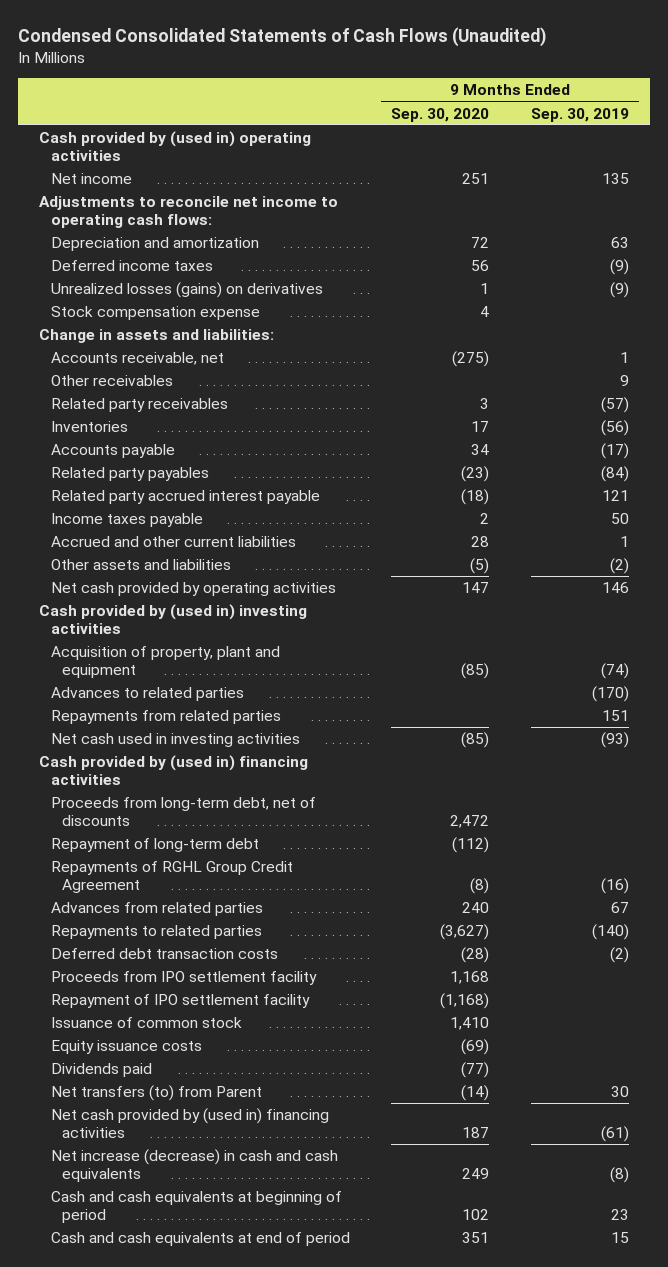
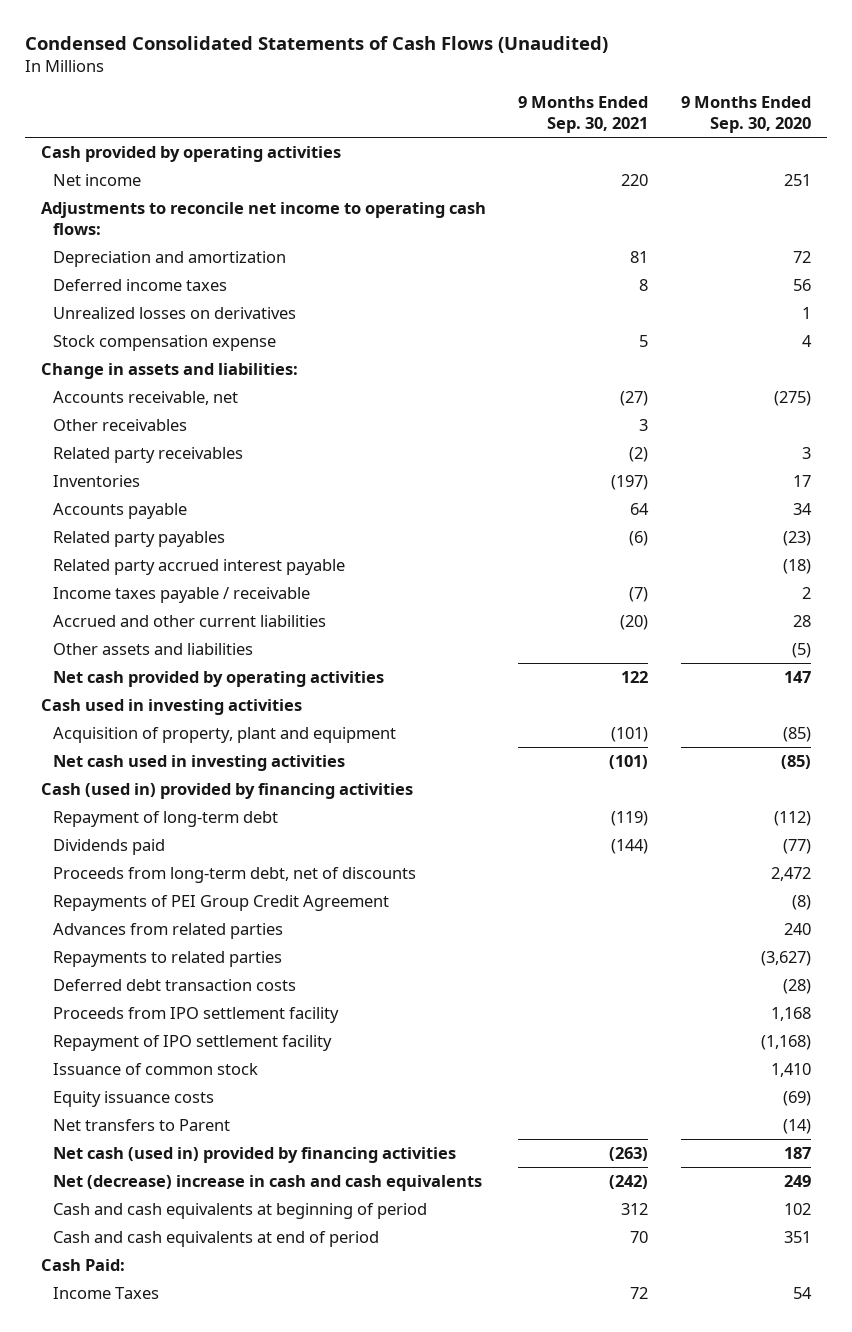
[530,107,629,122] Sep. 30, 2019 -> none
none -> [518,96,649,133] 9 Months Ended Sep. 30, 2021
[38,131,311,162] Cash provided by (used in) operating activities -> [41,146,342,163] Cash provided by operating activities
[50,282,323,299] Unrealized losses (gains) on derivatives -> [52,307,296,320] Unrealized losses on derivatives
[50,513,203,528] Income taxes payable -> [52,587,310,604] Income taxes payable / receivable
[38,604,307,635] Cash provided by (used in) investing activities -> [41,699,303,716] Cash used in investing activities
[50,687,244,702] Advances to related parties -> none
[50,710,281,725] Repayments from related parties -> none
[38,755,308,786] Cash provided by (used in) financing activities -> [41,783,414,800] Cash (used in) provided by financing activities
[50,1063,152,1078] Dividends paid -> [52,839,165,856] Dividends paid
[50,797,316,827] Proceeds from long-term debt, net of discounts -> [52,867,416,884] Proceeds from long-term debt, net of discounts
[50,861,293,894] Repayments of RGHL Group Credit Agreement -> [52,895,389,912] Repayments of PEI Group Credit Agreement
[50,1085,262,1102] Net transfers (to) from Parent -> [52,1119,230,1132] Net transfers to Parent
[50,1108,329,1139] Net cash provided by (used in) financing activities -> [52,1147,456,1164] Net cash (used in) provided by financing activities
[50,1149,338,1183] Net increase (decrease) in cash and cash equivalents -> [52,1175,482,1192] Net (decrease) increase in cash and cash equivalents
none -> [41,1259,126,1272] Cash Paid:
none -> [52,1287,159,1300] Income Taxes

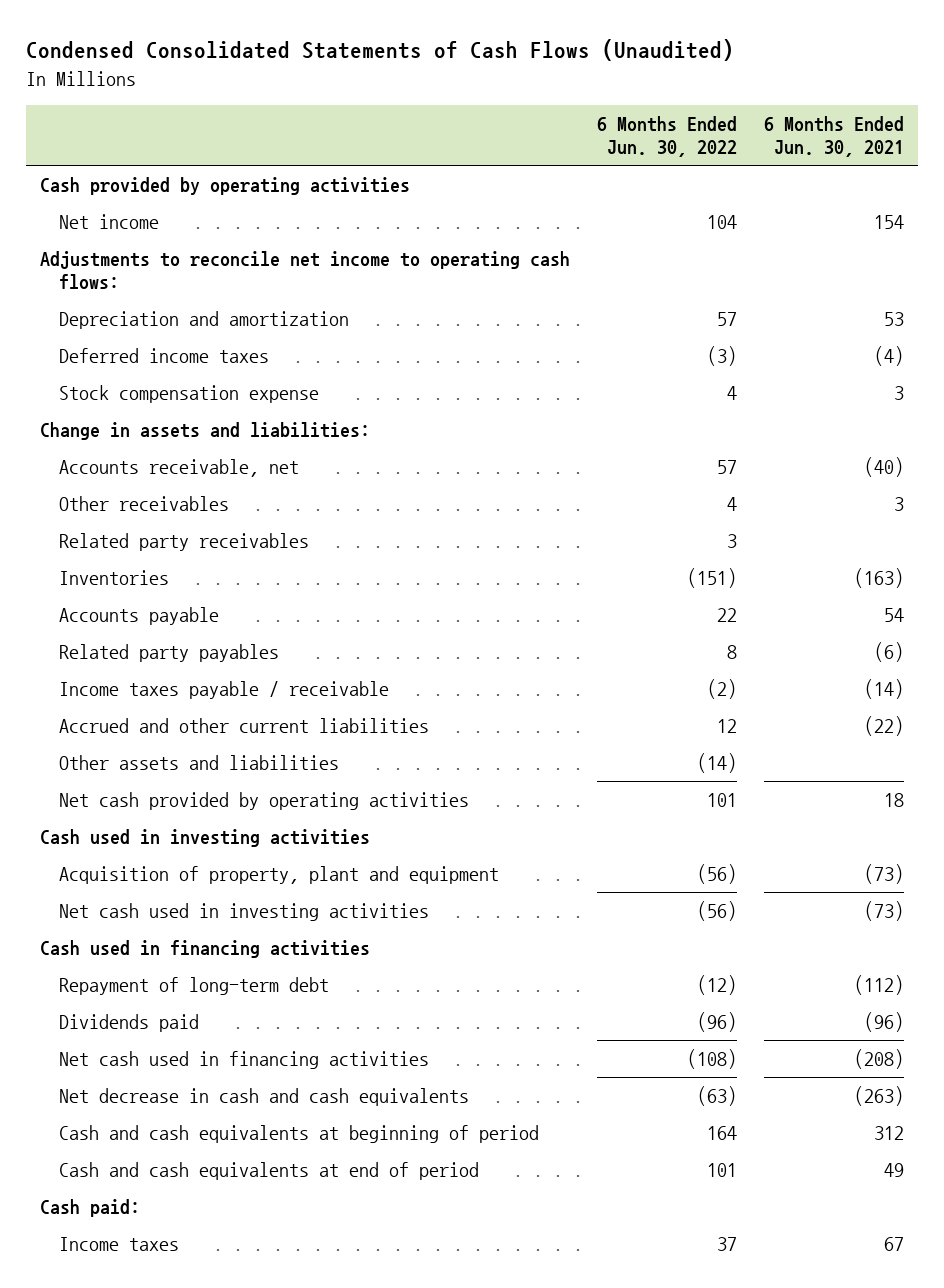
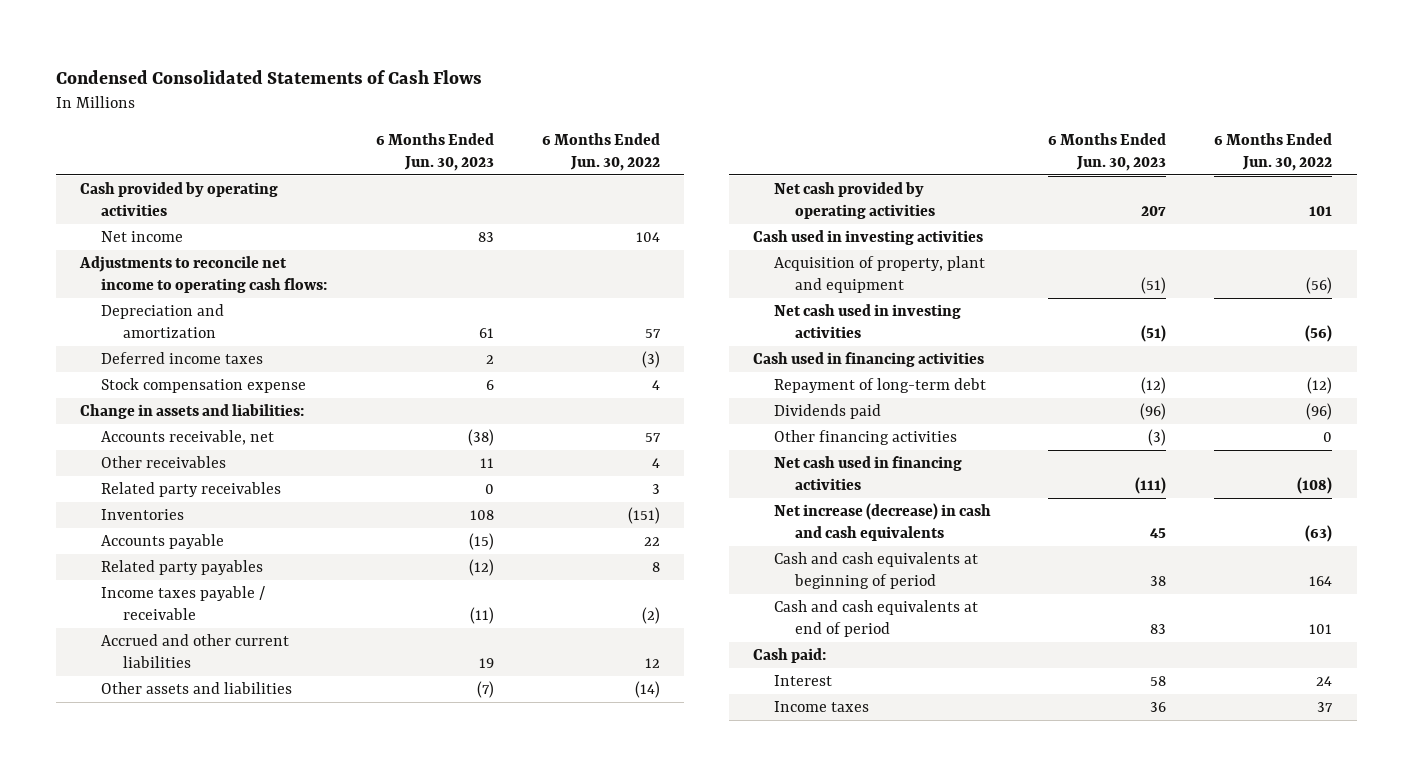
[26,39,735,62] Condensed Consolidated Statements of Cash Flows (Unaudited) -> [56,70,483,85] Condensed Consolidated Statements of Cash Flows
[764,115,905,158] 6 Months Ended Jun. 30, 2021 -> none
none -> [375,132,494,171] 6 Months Ended Jun. 30, 2023
none -> [774,430,958,446] Other financing activities
[58,1087,469,1106] Net decrease in cash and cash equivalents -> [774,503,992,542] Net increase (decrease) in cash and cash equivalents
none -> [774,675,833,687] Interest

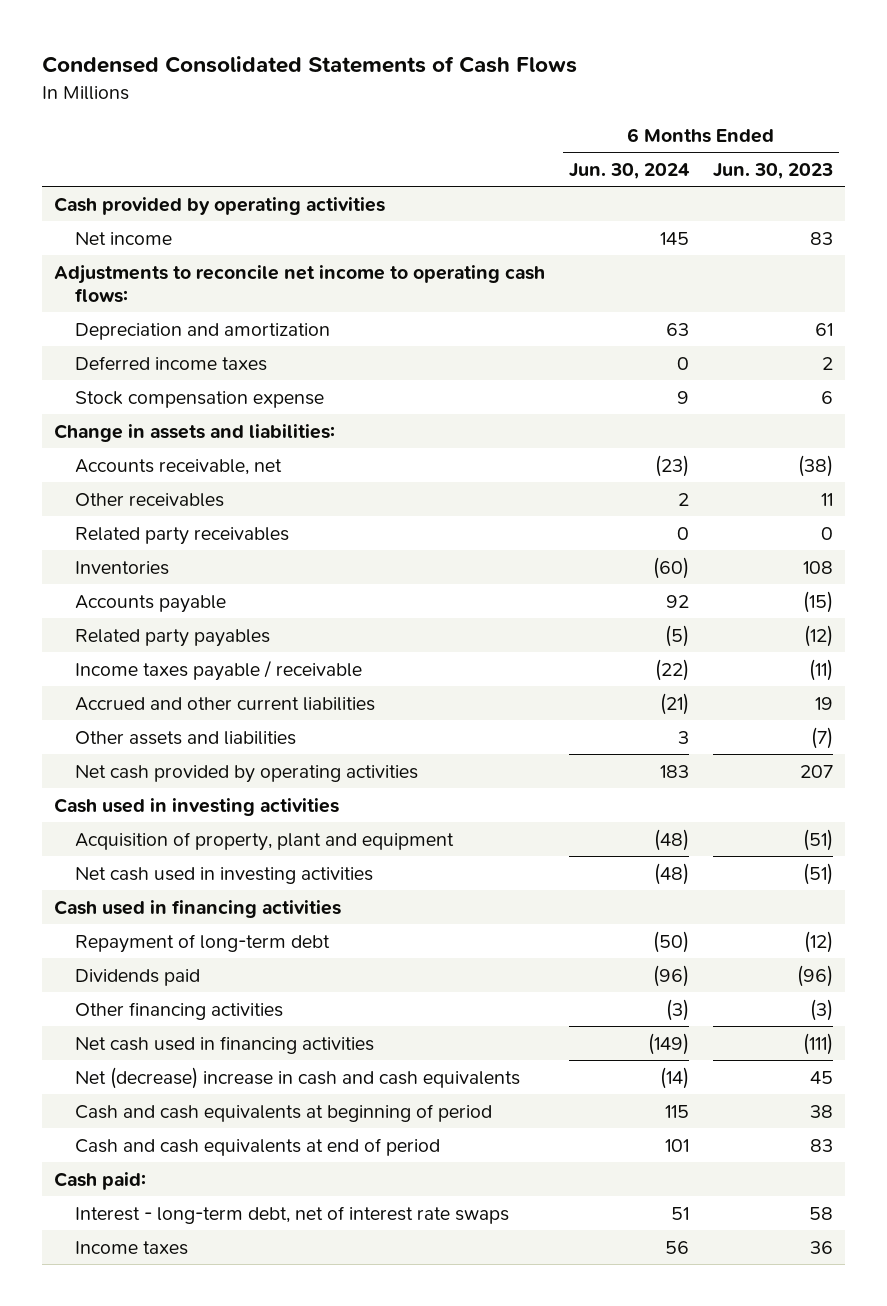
[541,132,660,171] 6 Months Ended Jun. 30, 2022 -> none
none -> [568,162,690,179] Jun. 30, 2024
[774,503,992,542] Net increase (decrease) in cash and cash equivalents -> [74,1066,520,1089] Net (decrease) increase in cash and cash equivalents
[774,675,833,687] Interest -> [74,1205,509,1224] Interest - long-term debt, net of interest rate swaps

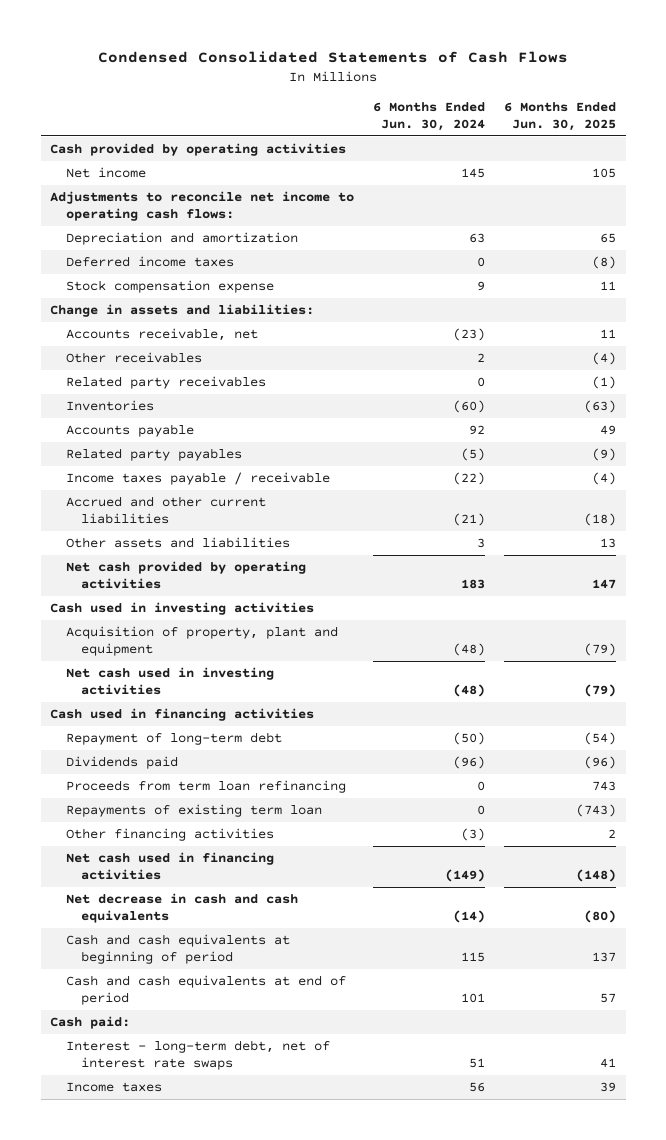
[713,162,834,179] Jun. 30, 2023 -> none
none -> [504,101,617,131] 6 Months Ended Jun. 30, 2025
none -> [65,779,346,793] Proceeds from term loan refinancing
none -> [65,803,322,817] Repayments of existing term loan
[74,1066,520,1089] Net (decrease) increase in cash and cash equivalents -> [65,892,298,924] Net decrease in cash and cash equivalents

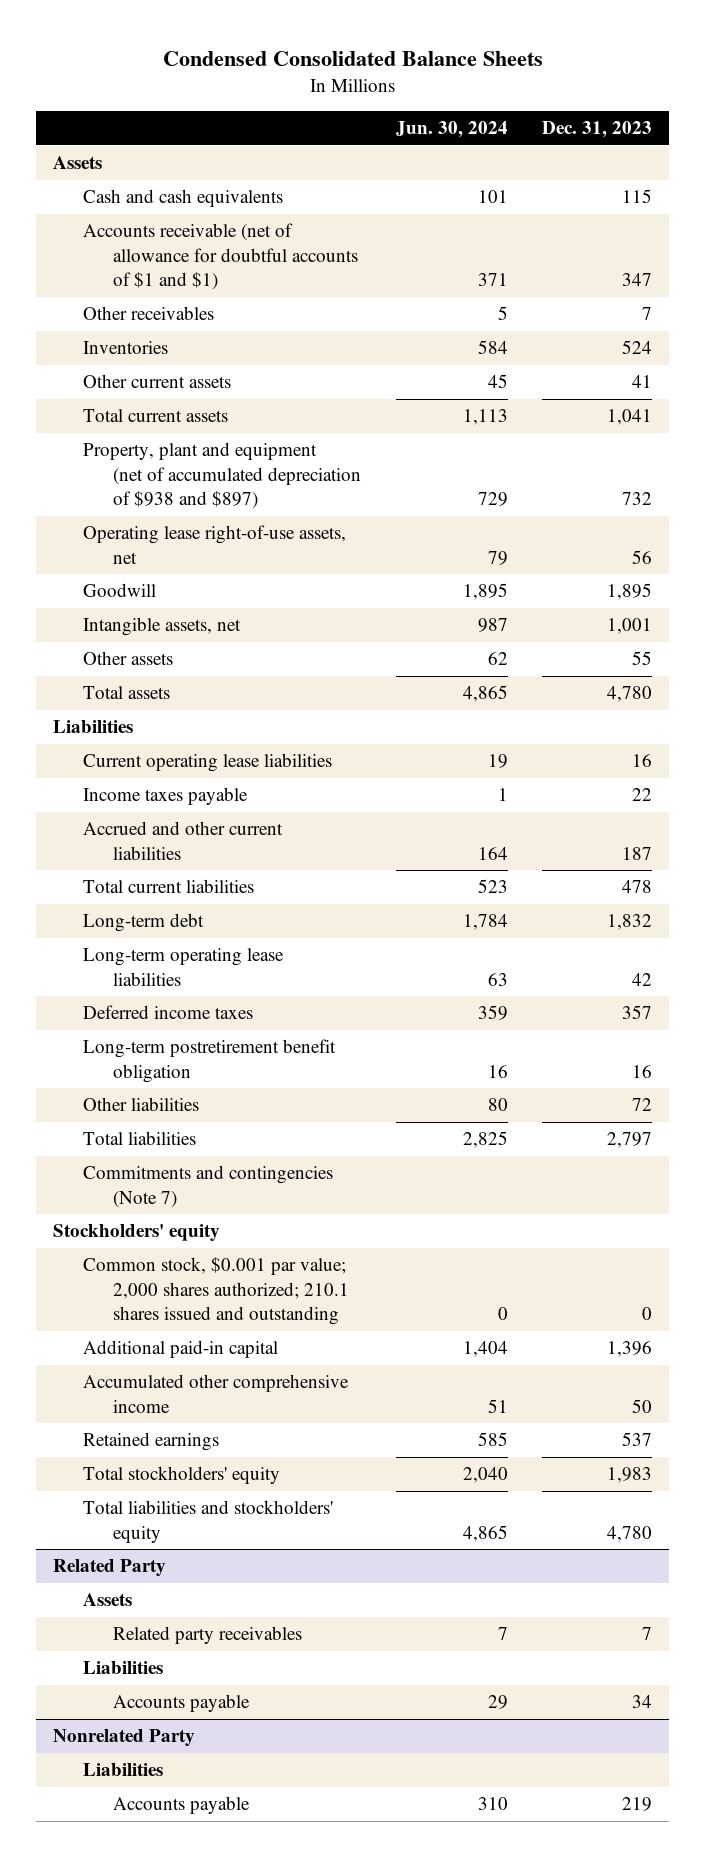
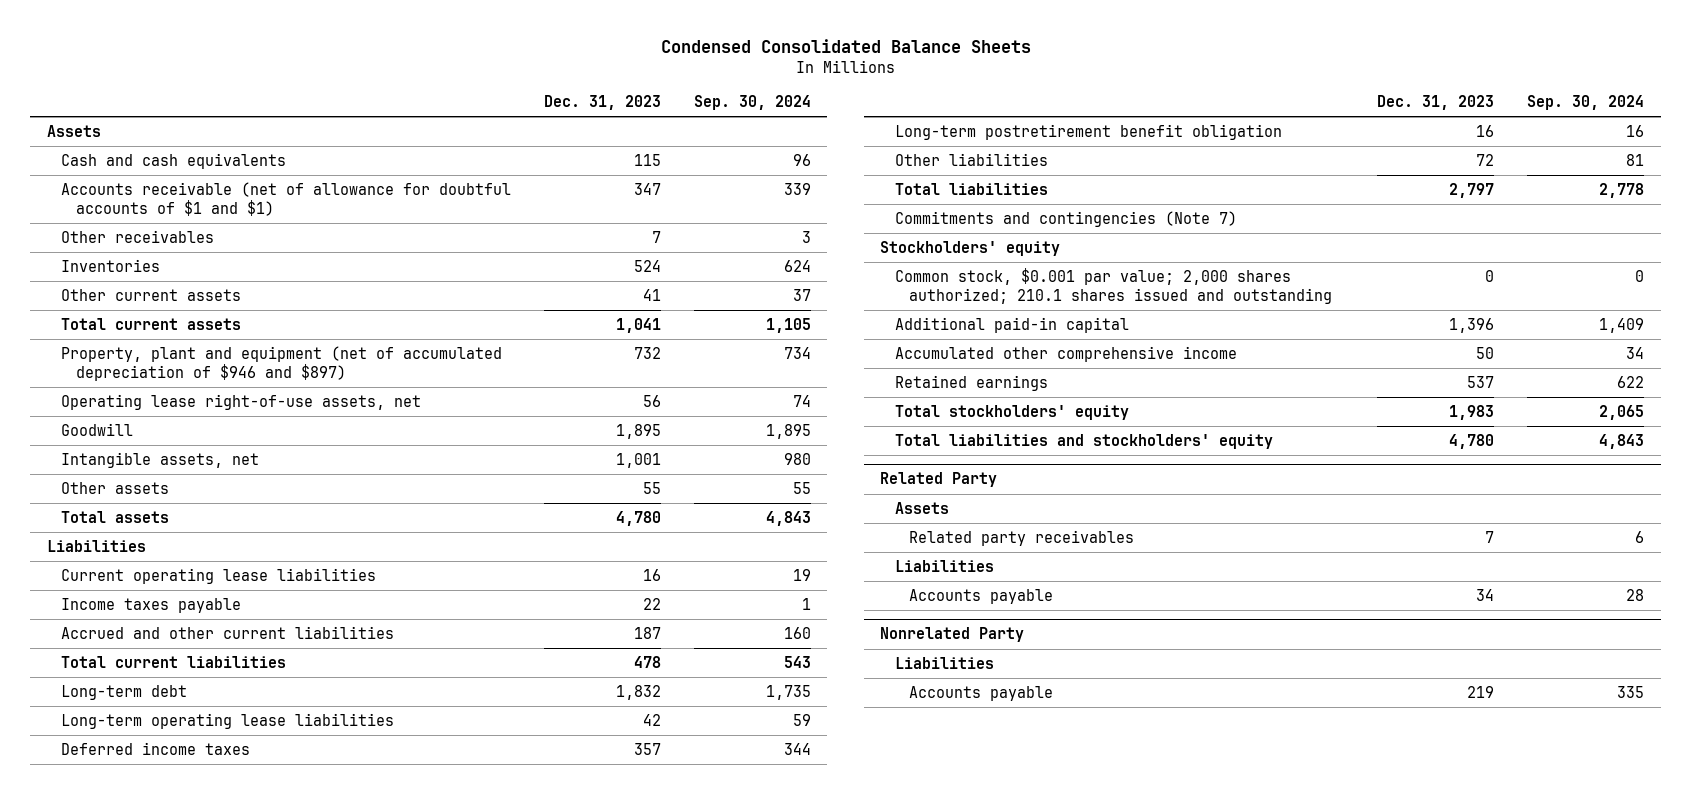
[395,121,508,139] Jun. 30, 2024 -> none
none -> [693,95,811,111] Sep. 30, 2024
[83,442,362,510] Property, plant and equipment (net of accumulated depreciation of $938 and $897) -> [61,345,503,381] Property, plant and equipment (net of accumulated depreciation of $946 and $897)

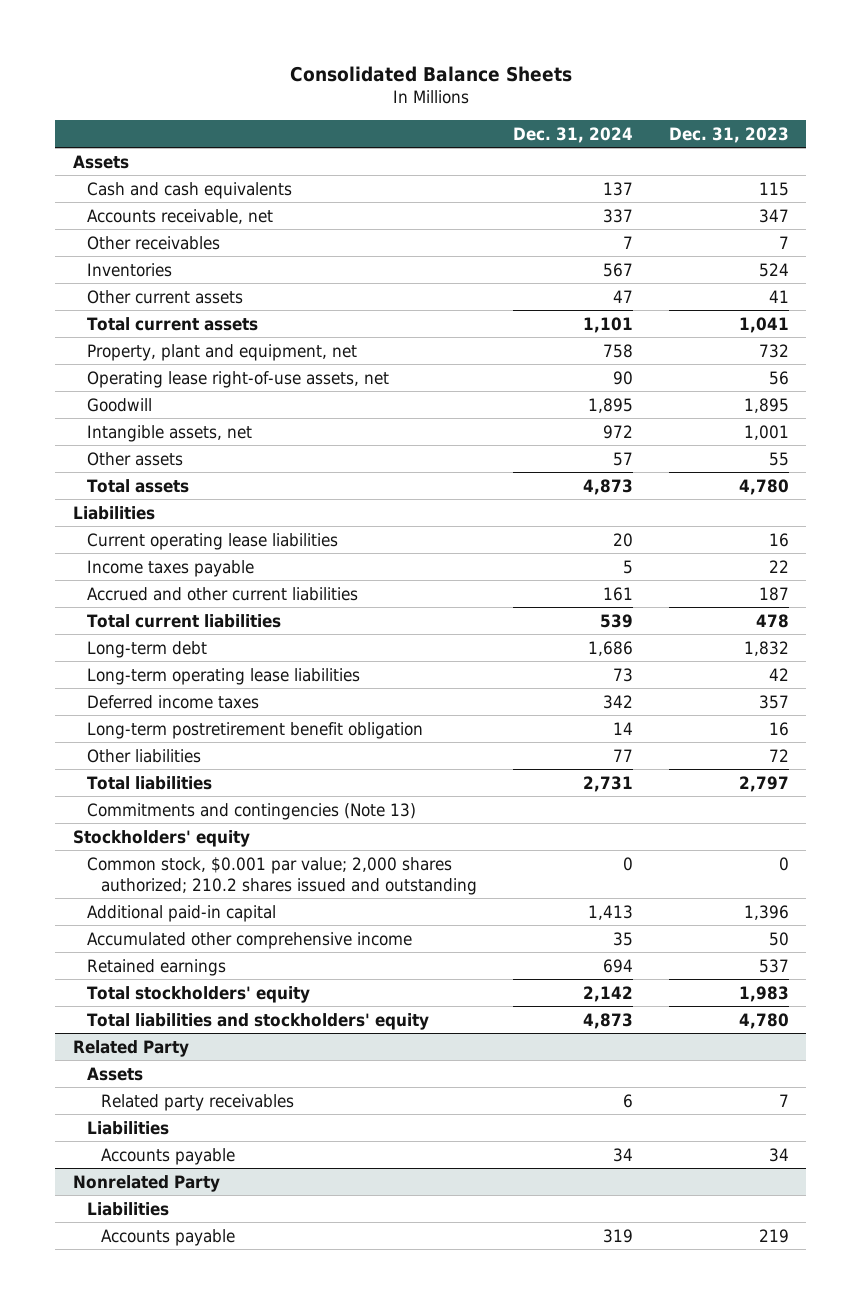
[660,39,1031,54] Condensed Consolidated Balance Sheets -> [289,65,572,82] Consolidated Balance Sheets
[693,95,811,111] Sep. 30, 2024 -> none
none -> [512,126,633,143] Dec. 31, 2024
[61,181,512,216] Accounts receivable (net of allowance for doubtful accounts of $1 and $1) -> [86,208,273,224] Accounts receivable, net
[61,345,503,381] Property, plant and equipment (net of accumulated depreciation of $946 and $897) -> [86,343,357,361] Property, plant and equipment, net
[894,210,1237,227] Commitments and contingencies (Note 7) -> [86,802,416,820] Commitments and contingencies (Note 13)
[894,267,1332,304] Common stock, $0.001 par value; 2,000 shares authorized; 210.1 shares issued and outstanding -> [86,856,478,895] Common stock, $0.001 par value; 2,000 shares authorized; 210.2 shares issued and outstanding

